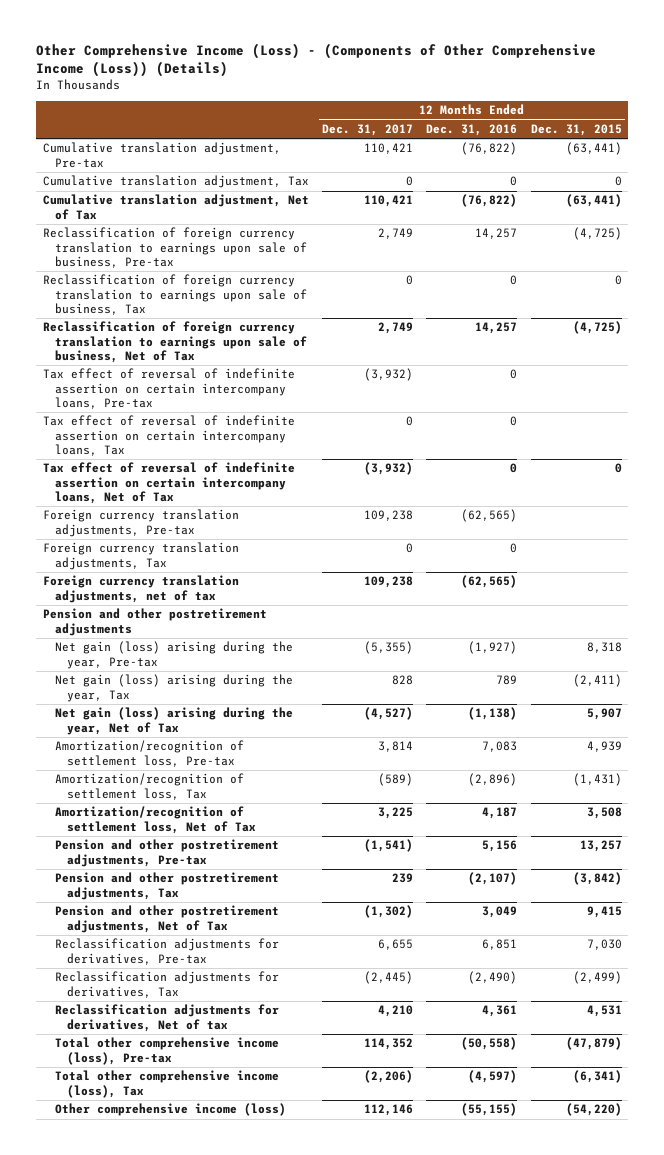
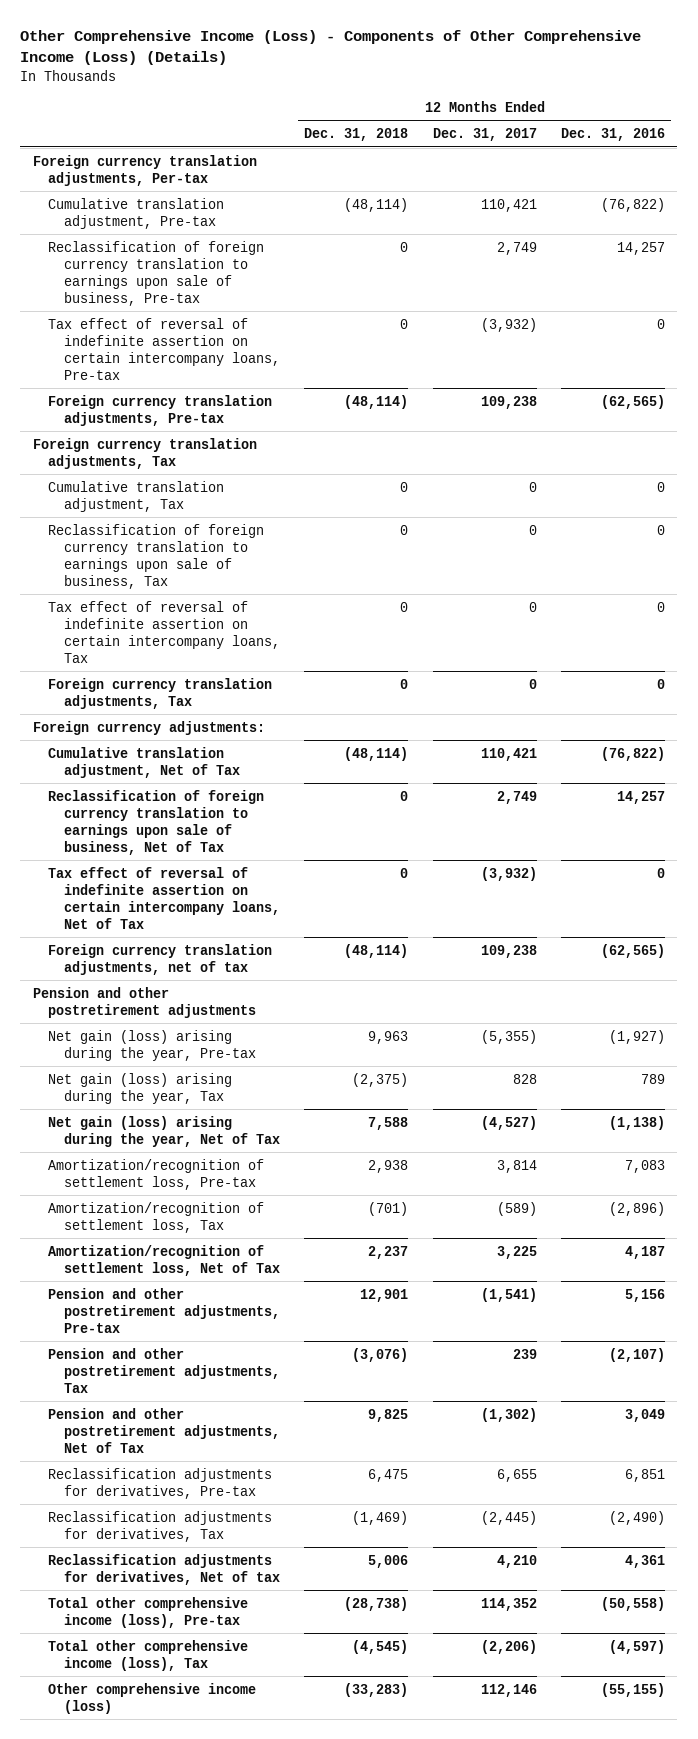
[36,42,597,78] Other Comprehensive Income (Loss) - (Components of Other Comprehensive Income (Loss)) (Details) -> [20,30,642,66] Other Comprehensive Income (Loss) - Components of Other Comprehensive Income (Loss) (Details)
[530,123,622,136] Dec. 31, 2015 -> none
none -> [304,127,409,141] Dec. 31, 2018
none -> [32,154,257,186] Foreign currency translation adjustments, Per-tax
none -> [32,437,257,469] Foreign currency translation adjustments, Tax
[42,175,309,189] Cumulative translation adjustment, Tax -> [48,480,225,512] Cumulative translation adjustment, Tax
[42,274,307,316] Reclassification of foreign currency translation to earnings upon sale of business, Tax -> [48,523,265,589] Reclassification of foreign currency translation to earnings upon sale of business, Tax
[42,415,295,457] Tax effect of reversal of indefinite assertion on certain intercompany loans, Tax -> [48,600,280,663] Tax effect of reversal of indefinite assertion on certain intercompany loans, Tax
none -> [32,720,265,735] Foreign currency adjustments:
[42,194,309,220] Cumulative translation adjustment, Net of Tax -> [48,746,240,778] Cumulative translation adjustment, Net of Tax
[42,321,307,364] Reclassification of foreign currency translation to earnings upon sale of business, Net of Tax -> [48,789,265,855] Reclassification of foreign currency translation to earnings upon sale of business, Net of Tax
[42,462,295,505] Tax effect of reversal of indefinite assertion on certain intercompany loans, Net of Tax -> [48,866,280,929] Tax effect of reversal of indefinite assertion on certain intercompany loans, Net of Tax

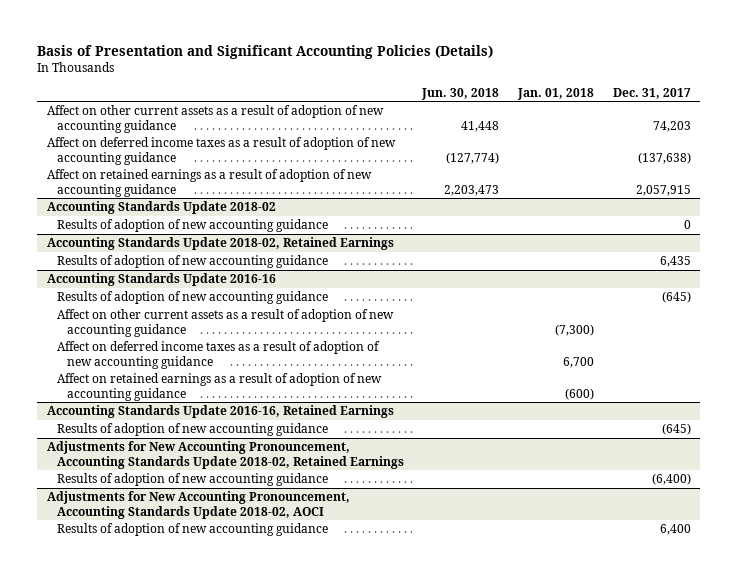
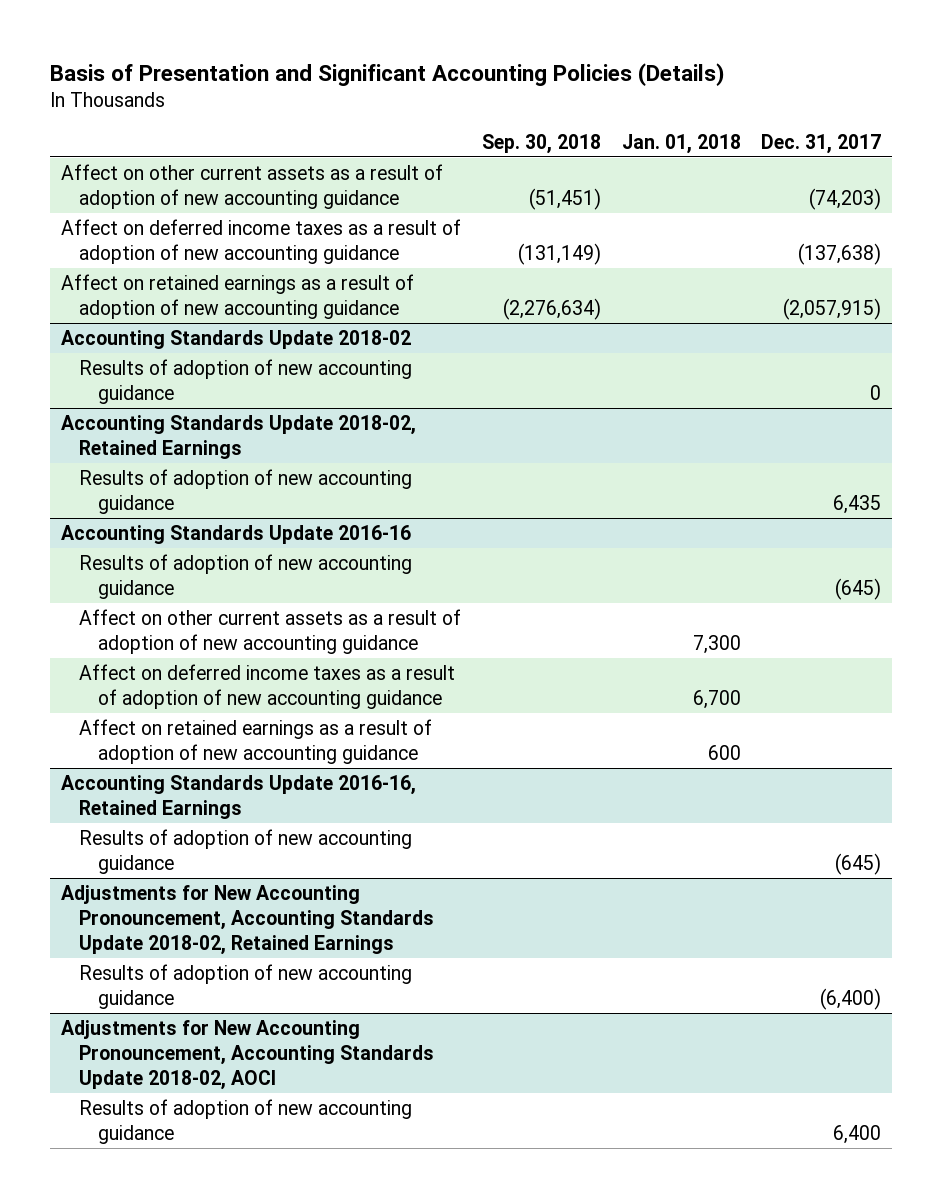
[421,87,500,100] Jun. 30, 2018 -> none
none -> [481,133,601,154] Sep. 30, 2018
[652,120,691,132] 74,203 -> [809,187,882,210] (74,203)
[635,184,691,196] 2,057,915 -> [783,297,882,320] (2,057,915)
[555,323,595,336] (7,300) -> [692,634,741,654] 7,300
[565,387,595,400] (600) -> [707,744,741,760] 600

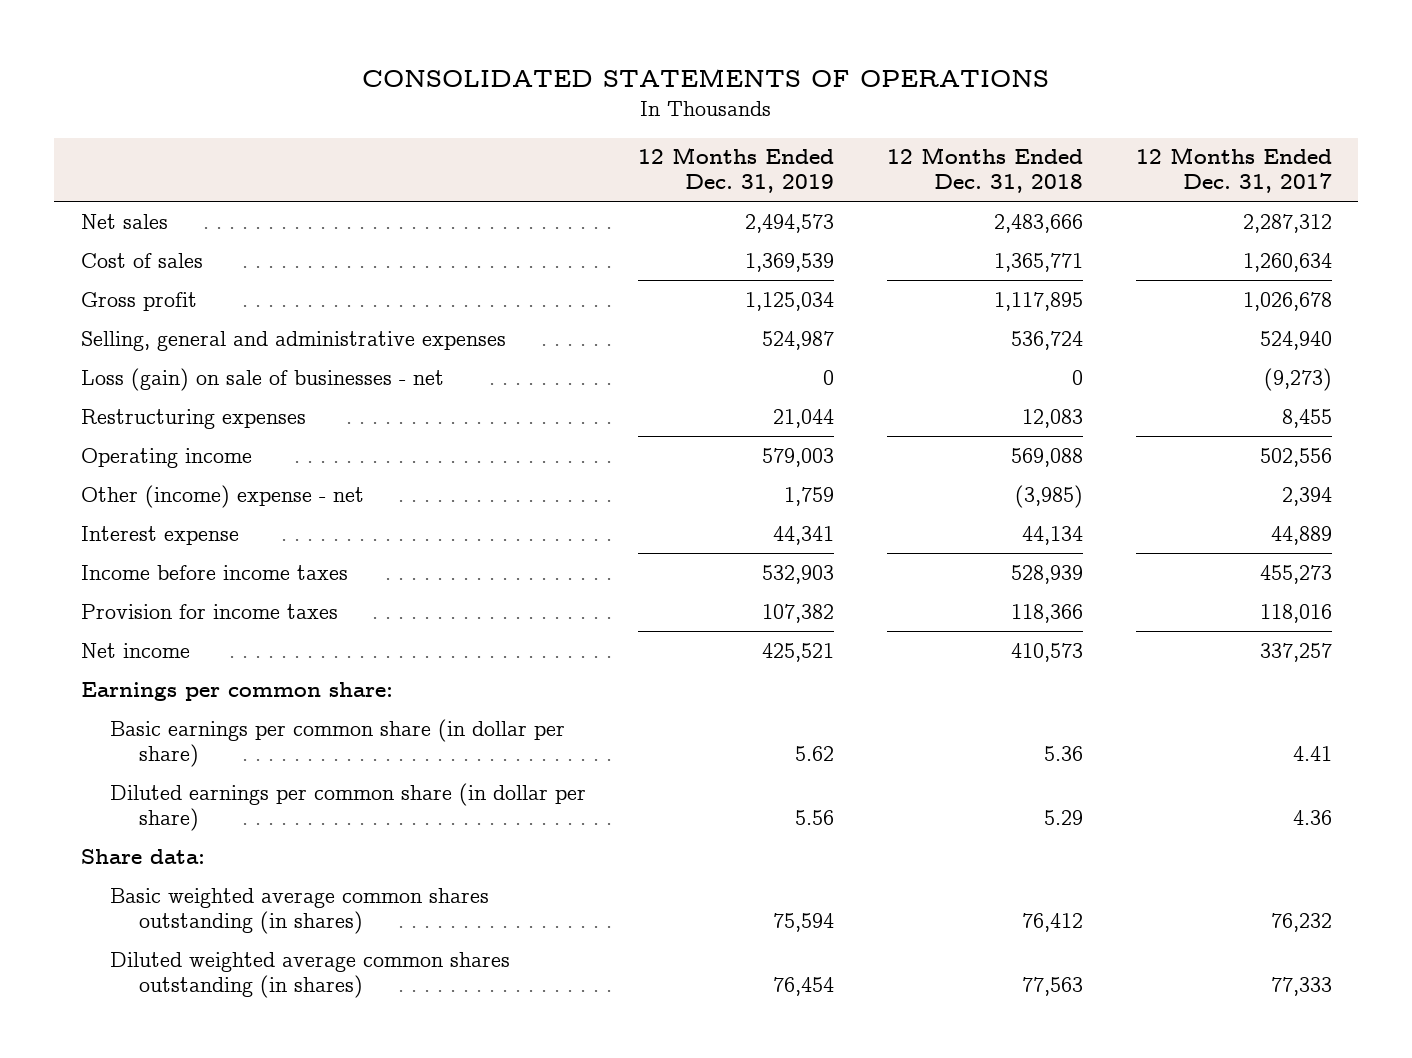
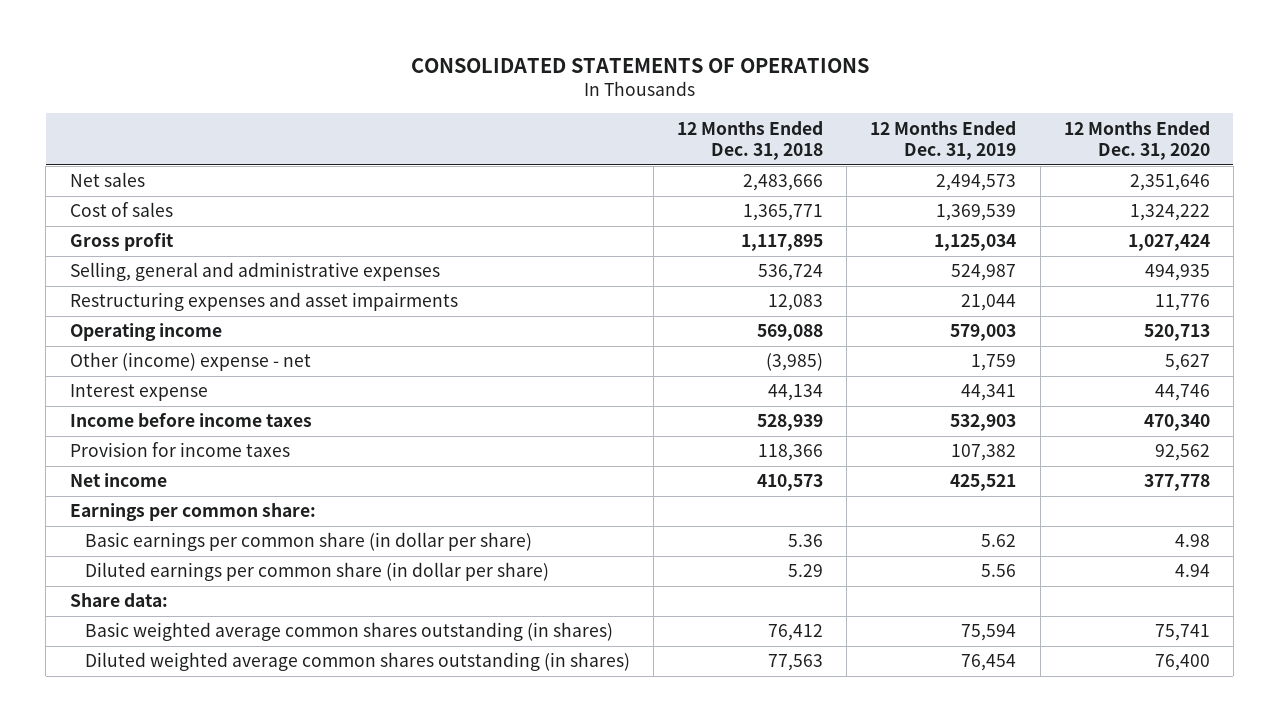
[1135,147,1332,194] 12 Months Ended Dec. 31, 2017 -> none
none -> [1063,120,1210,161] 12 Months Ended Dec. 31, 2020
[80,367,444,391] Loss (gain) on sale of businesses - net -> none
[80,408,306,429] Restructuring expenses -> [69,292,458,312] Restructuring expenses and asset impairments

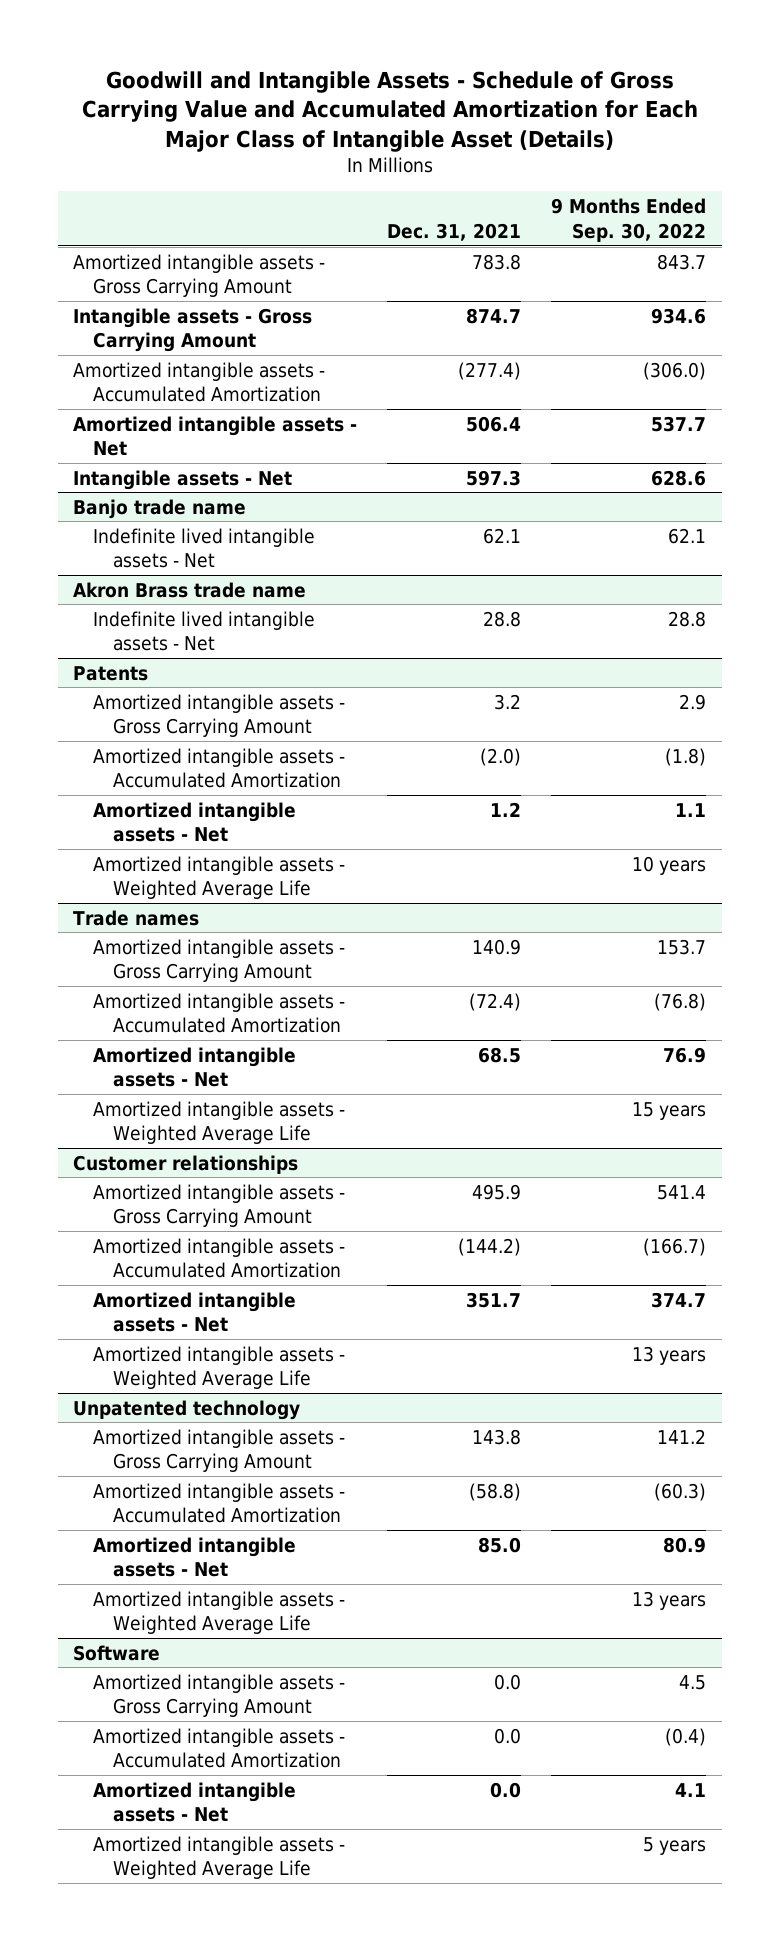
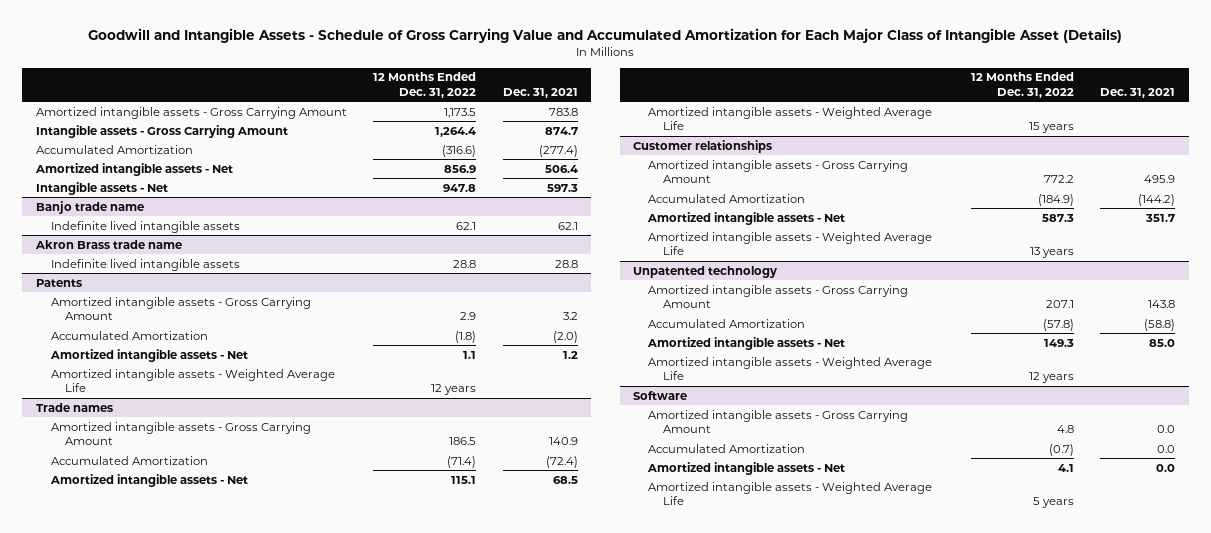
[551,198,707,242] 9 Months Ended Sep. 30, 2022 -> none
none -> [373,72,477,98] 12 Months Ended Dec. 31, 2022
[73,361,326,403] Amortized intangible assets - Accumulated Amortization -> [35,144,193,154] Accumulated Amortization
[93,527,316,569] Indefinite lived intangible assets - Net -> [50,220,240,233] Indefinite lived intangible assets
[93,610,316,652] Indefinite lived intangible assets - Net -> [50,258,240,271] Indefinite lived intangible assets
[93,747,346,789] Amortized intangible assets - Accumulated Amortization -> [50,330,208,340] Accumulated Amortization
[93,992,346,1034] Amortized intangible assets - Accumulated Amortization -> [50,455,208,465] Accumulated Amortization
[93,1237,346,1279] Amortized intangible assets - Accumulated Amortization -> [648,193,806,203] Accumulated Amortization
[93,1482,346,1524] Amortized intangible assets - Accumulated Amortization -> [648,318,806,328] Accumulated Amortization
[93,1727,346,1769] Amortized intangible assets - Accumulated Amortization -> [648,443,806,453] Accumulated Amortization

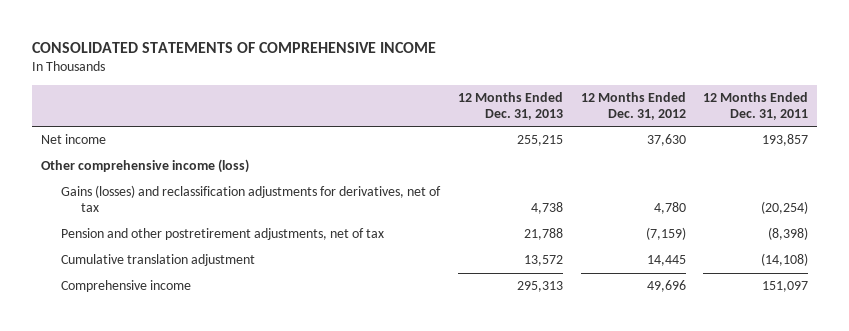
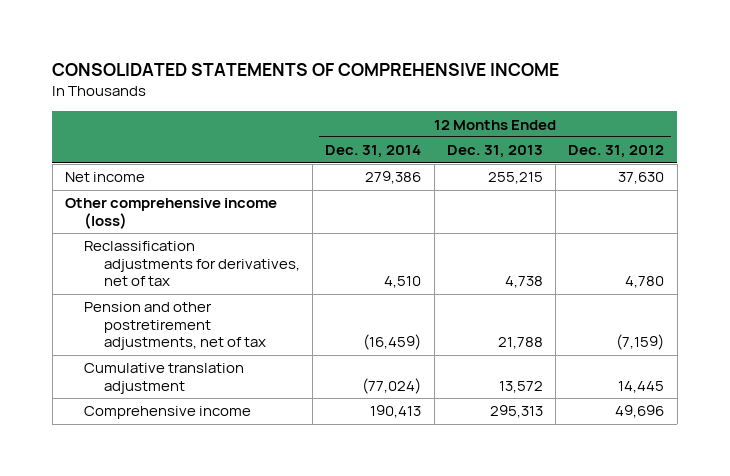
[703,91,809,120] 12 Months Ended Dec. 31, 2011 -> none
none -> [325,145,422,159] Dec. 31, 2014
[60,185,441,213] Gains (losses) and reclassification adjustments for derivatives, net of tax -> [84,241,300,287] Reclassification adjustments for derivatives, net of tax

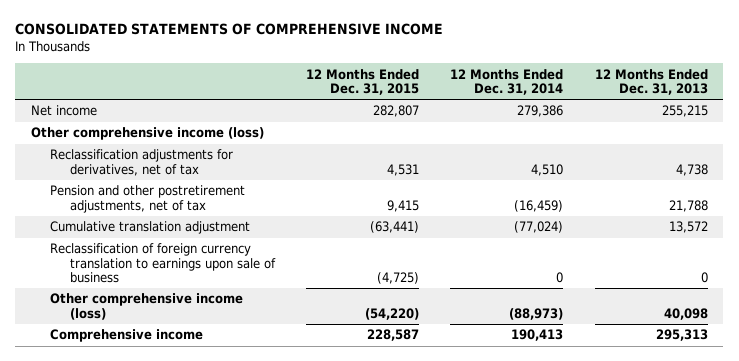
[568,145,665,159] Dec. 31, 2012 -> none
none -> [305,68,419,96] 12 Months Ended Dec. 31, 2015
none -> [50,243,276,283] Reclassification of foreign currency translation to earnings upon sale of business
none -> [50,293,244,320] Other comprehensive income (loss)

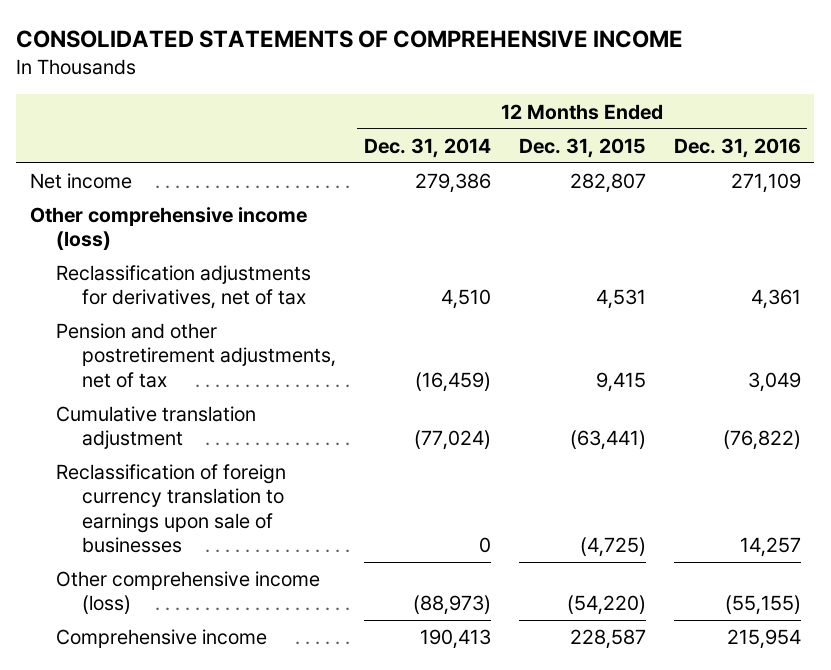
[594,68,708,96] 12 Months Ended Dec. 31, 2013 -> none
none -> [673,137,801,158] Dec. 31, 2016
[50,243,276,283] Reclassification of foreign currency translation to earnings upon sale of business -> [56,464,287,553] Reclassification of foreign currency translation to earnings upon sale of businesses

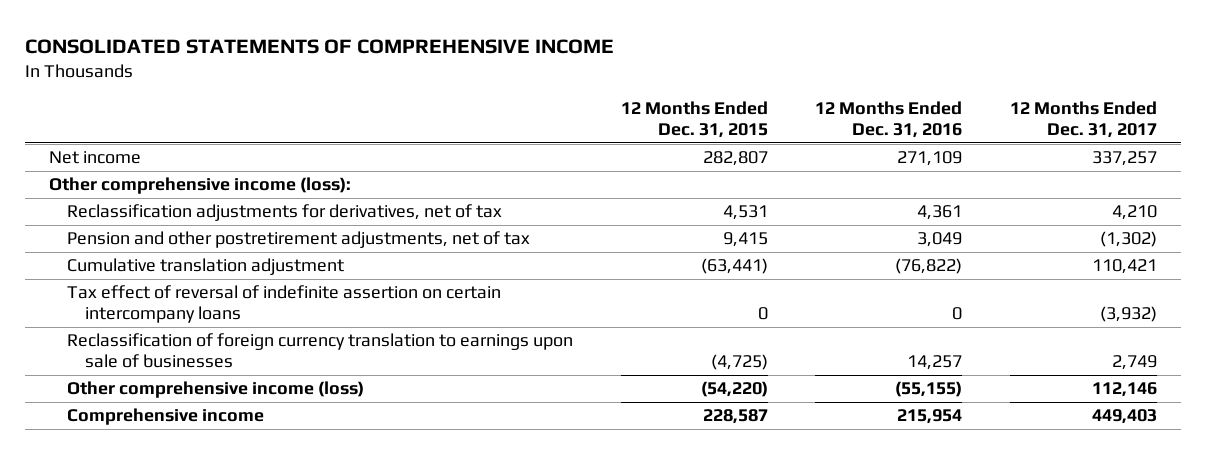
[364,137,492,158] Dec. 31, 2014 -> none
none -> [1010,101,1158,139] 12 Months Ended Dec. 31, 2017
[30,207,308,251] Other comprehensive income (loss) -> [48,177,351,195] Other comprehensive income (loss):
none -> [67,285,502,324] Tax effect of reversal of indefinite assertion on certain intercompany loans

